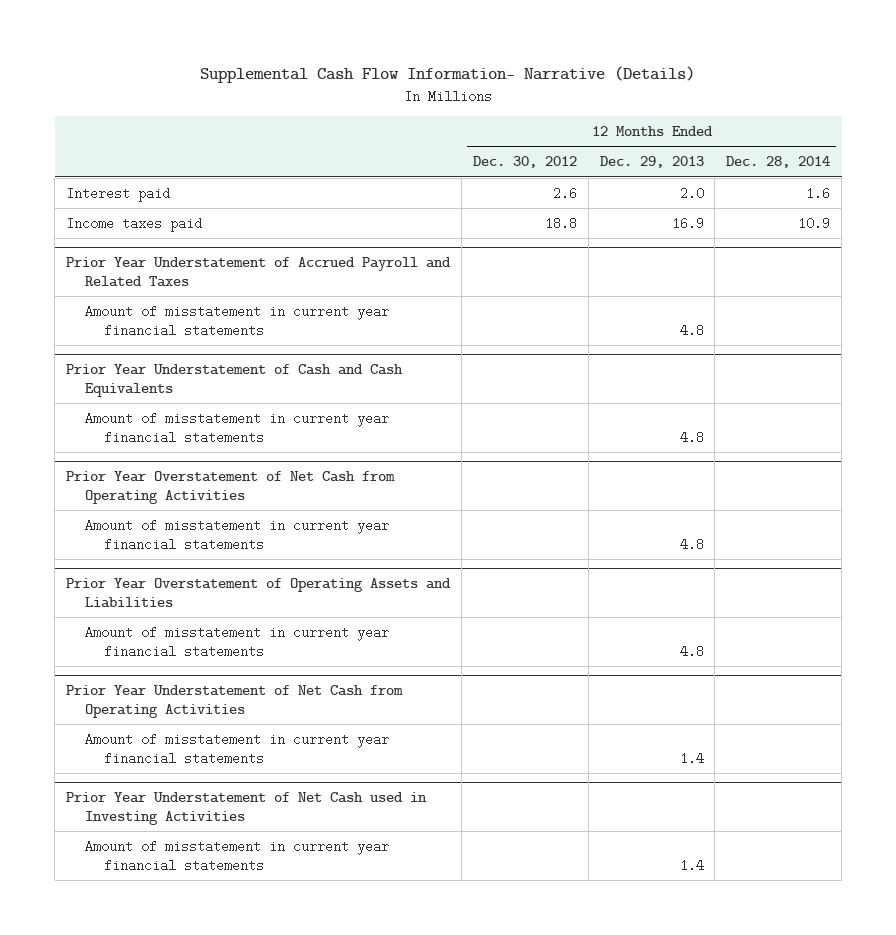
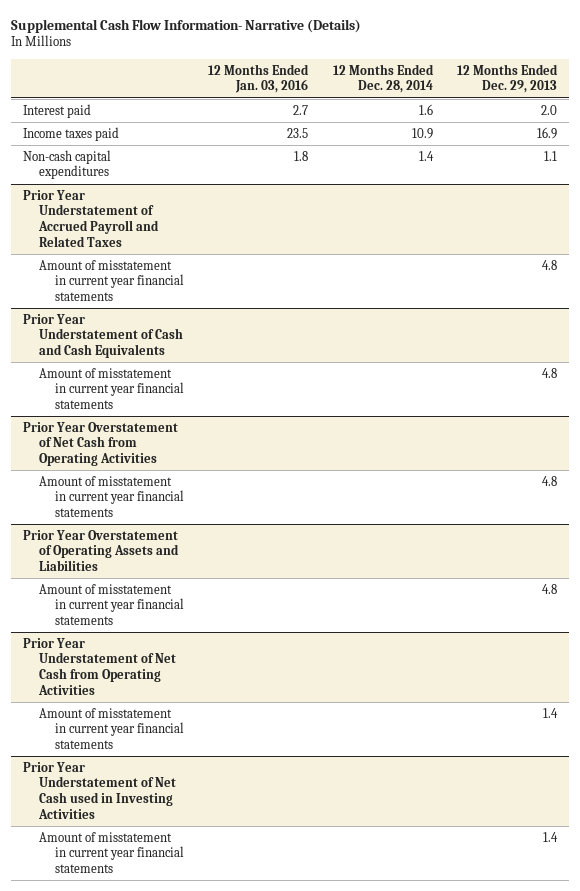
[472,156,577,169] Dec. 30, 2012 -> none
none -> [208,63,310,94] 12 Months Ended Jan. 03, 2016
none -> [22,149,111,180] Non-cash capital expenditures

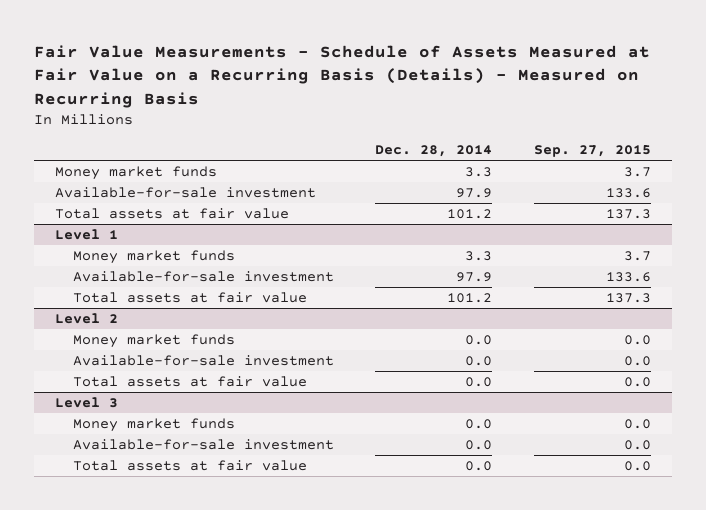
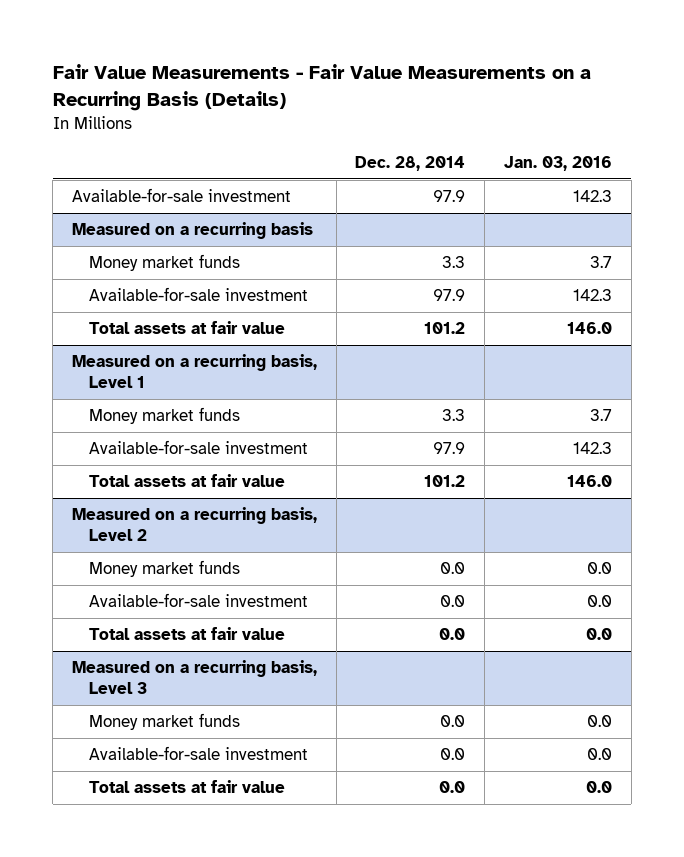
[33,45,650,108] Fair Value Measurements - Schedule of Assets Measured at Fair Value on a Recurring Basis (Details) - Measured on Recurring Basis -> [52,64,591,111] Fair Value Measurements - Fair Value Measurements on a Recurring Basis (Details)
[534,145,652,158] Sep. 27, 2015 -> none
none -> [504,156,613,172] Jan. 03, 2016
none -> [71,188,291,203] Available-for-sale investment
none -> [71,222,313,240] Measured on a recurring basis
[54,229,118,241] Level 1 -> none
none -> [71,354,317,389] Measured on a recurring basis, Level 1
[54,313,118,325] Level 2 -> none
none -> [71,507,317,542] Measured on a recurring basis, Level 2
[54,397,118,409] Level 3 -> none
none -> [71,660,317,695] Measured on a recurring basis, Level 3

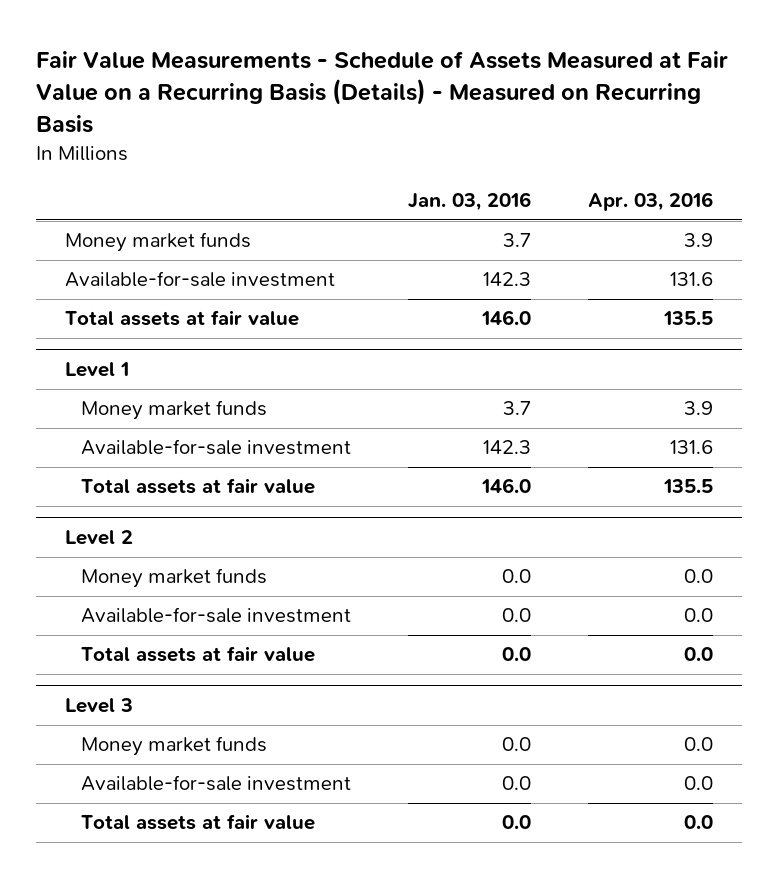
[52,64,591,111] Fair Value Measurements - Fair Value Measurements on a Recurring Basis (Details) -> [36,51,729,134] Fair Value Measurements - Schedule of Assets Measured at Fair Value on a Recurring Basis (Details) - Measured on Recurring Basis
[355,156,466,172] Dec. 28, 2014 -> none
none -> [588,192,714,212] Apr. 03, 2016
[71,188,291,203] Available-for-sale investment -> none
[71,222,313,240] Measured on a recurring basis -> none
[71,354,317,389] Measured on a recurring basis, Level 1 -> none
none -> [65,362,130,378] Level 1
[71,507,317,542] Measured on a recurring basis, Level 2 -> none
none -> [65,530,134,546] Level 2
[71,660,317,695] Measured on a recurring basis, Level 3 -> none
none -> [65,698,134,714] Level 3

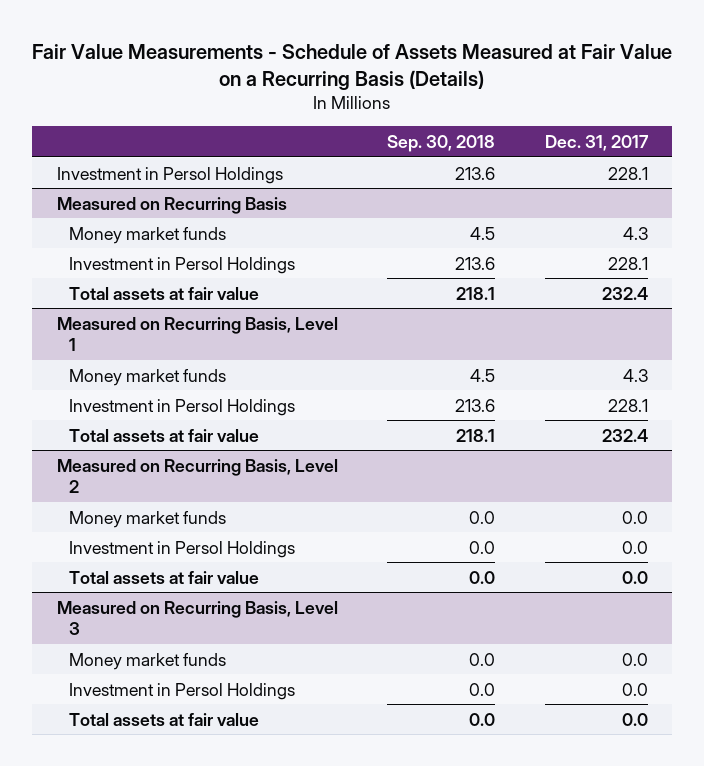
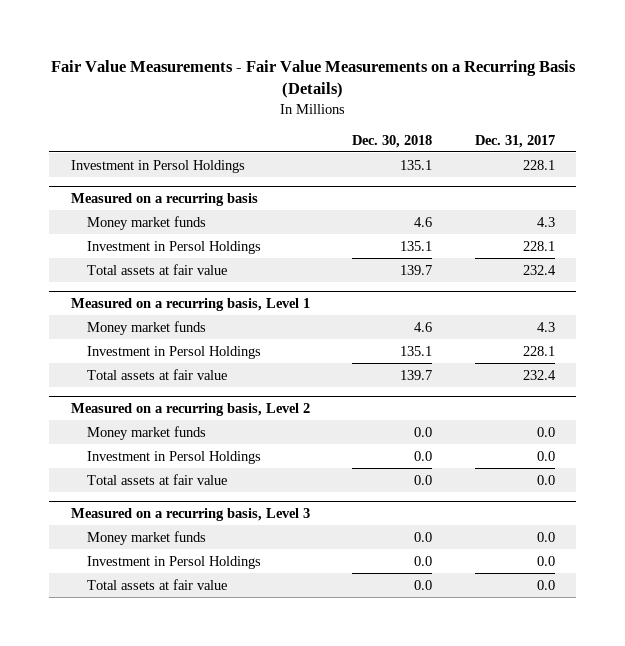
[32,43,673,90] Fair Value Measurements - Schedule of Assets Measured at Fair Value on a Recurring Basis (Details) -> [50,59,576,99] Fair Value Measurements - Fair Value Measurements on a Recurring Basis (Details)
[387,134,496,152] Sep. 30, 2018 -> none
none -> [352,134,433,148] Dec. 30, 2018
[56,196,287,214] Measured on Recurring Basis -> [70,192,258,206] Measured on a recurring basis
[56,316,338,351] Measured on Recurring Basis, Level 1 -> [70,297,310,311] Measured on a recurring basis, Level 1
[56,458,338,493] Measured on Recurring Basis, Level 2 -> [70,402,310,416] Measured on a recurring basis, Level 2
[56,600,338,635] Measured on Recurring Basis, Level 3 -> [70,507,310,521] Measured on a recurring basis, Level 3

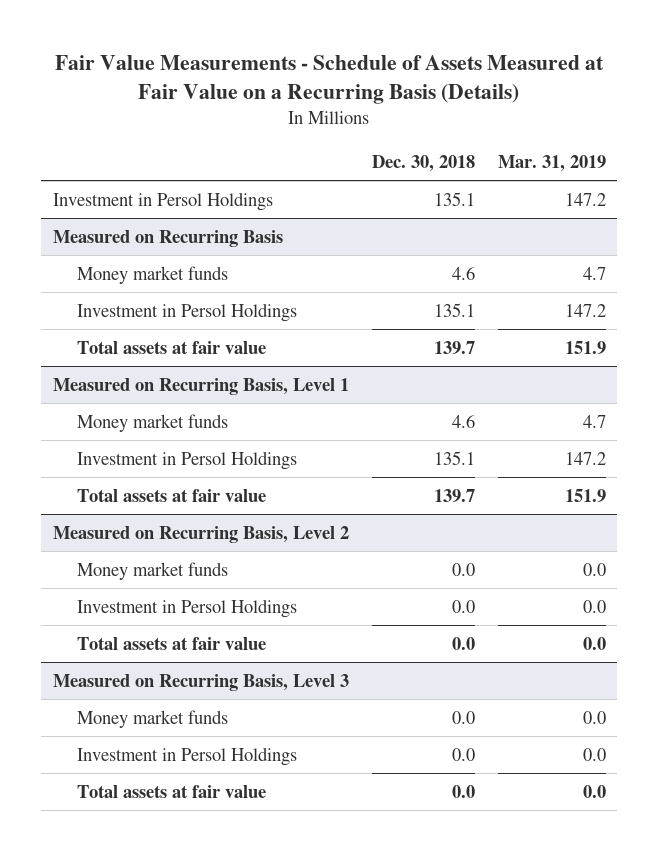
[50,59,576,99] Fair Value Measurements - Fair Value Measurements on a Recurring Basis (Details) -> [55,55,605,105] Fair Value Measurements - Schedule of Assets Measured at Fair Value on a Recurring Basis (Details)
[474,134,555,148] Dec. 31, 2017 -> none
none -> [497,154,606,172] Mar. 31, 2019
[70,192,258,206] Measured on a recurring basis -> [52,229,283,247] Measured on Recurring Basis
[70,297,310,311] Measured on a recurring basis, Level 1 -> [52,377,349,395] Measured on Recurring Basis, Level 1
[70,402,310,416] Measured on a recurring basis, Level 2 -> [52,525,349,543] Measured on Recurring Basis, Level 2
[70,507,310,521] Measured on a recurring basis, Level 3 -> [52,673,349,691] Measured on Recurring Basis, Level 3

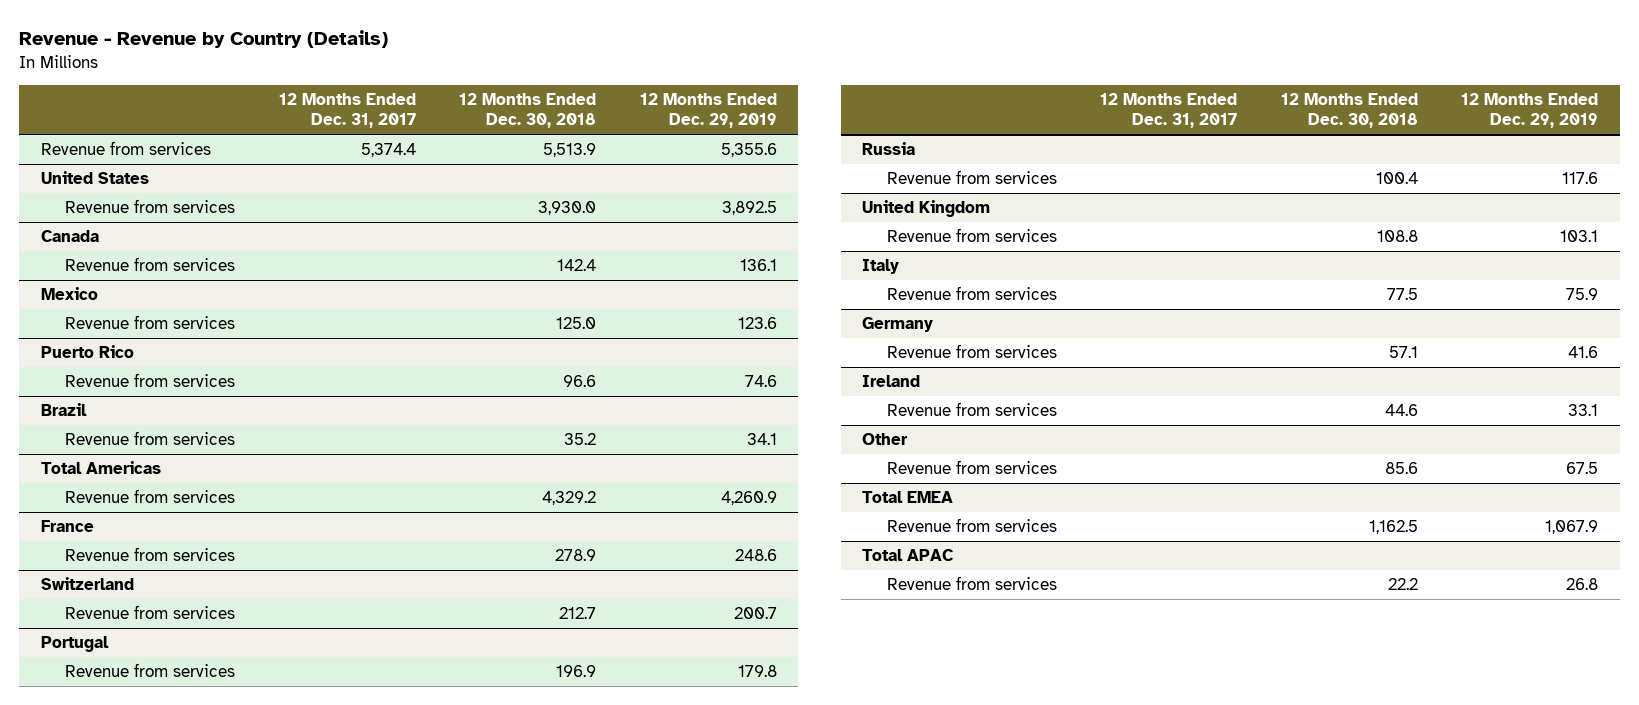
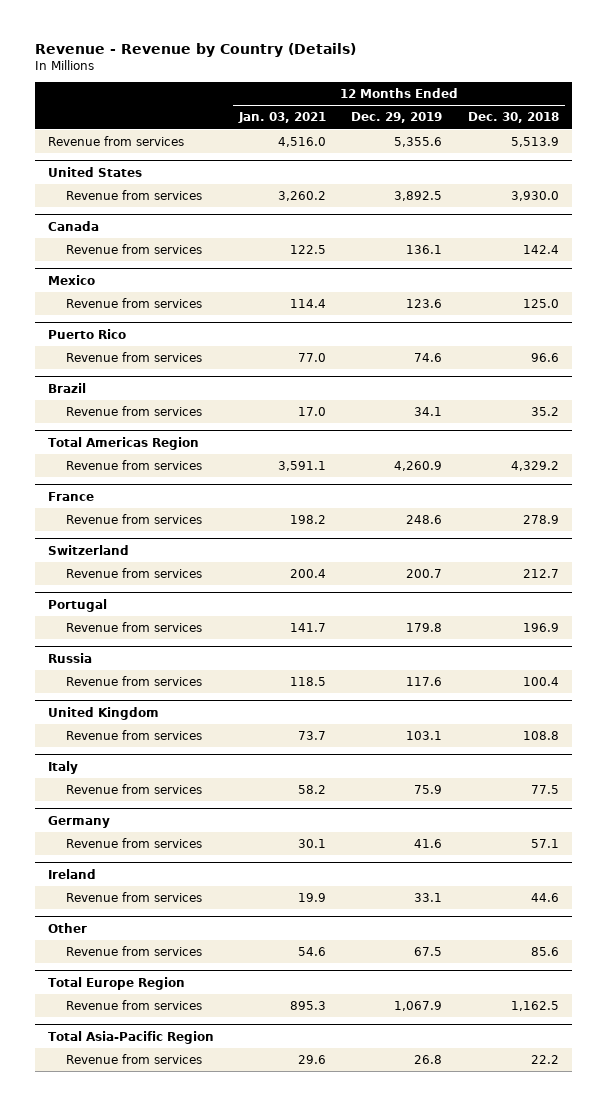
[278,93,416,129] 12 Months Ended Dec. 31, 2017 -> none
none -> [237,112,326,124] Jan. 03, 2021
[41,461,162,475] Total Americas -> [47,436,199,450] Total Americas Region
[862,491,954,504] Total EMEA -> [47,976,185,990] Total Europe Region
[862,549,955,562] Total APAC -> [47,1030,214,1044] Total Asia-Pacific Region

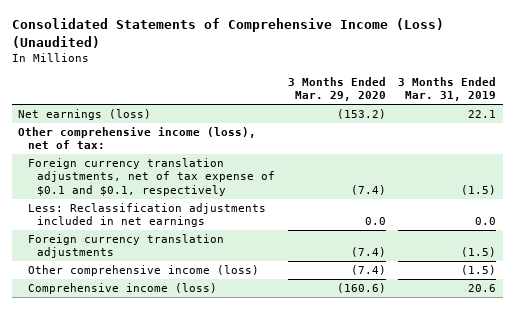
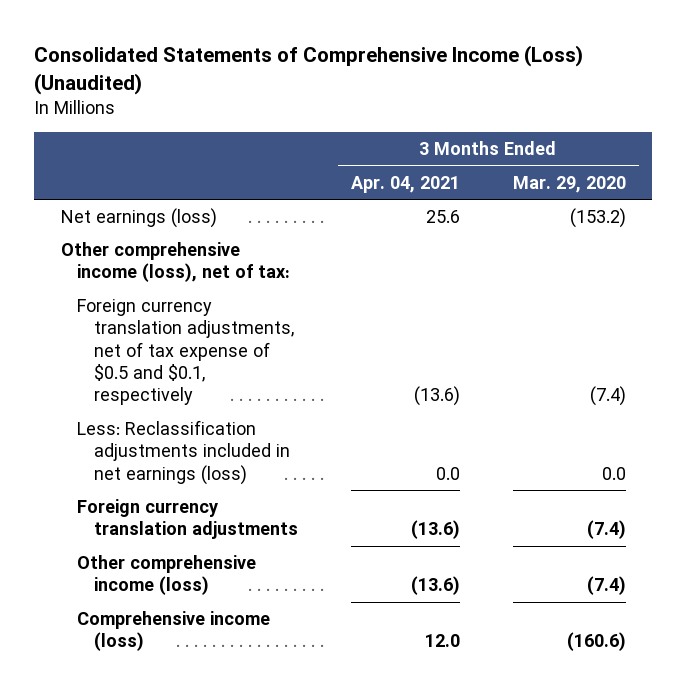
[398,77,497,102] 3 Months Ended Mar. 31, 2019 -> none
none -> [350,175,460,193] Apr. 04, 2021
[27,158,276,196] Foreign currency translation adjustments, net of tax expense of $0.1 and $0.1, respectively -> [77,299,294,406] Foreign currency translation adjustments, net of tax expense of $0.5 and $0.1, respectively
[27,203,266,228] Less: Reclassification adjustments included in net earnings -> [77,420,290,485] Less: Reclassification adjustments included in net earnings (loss)

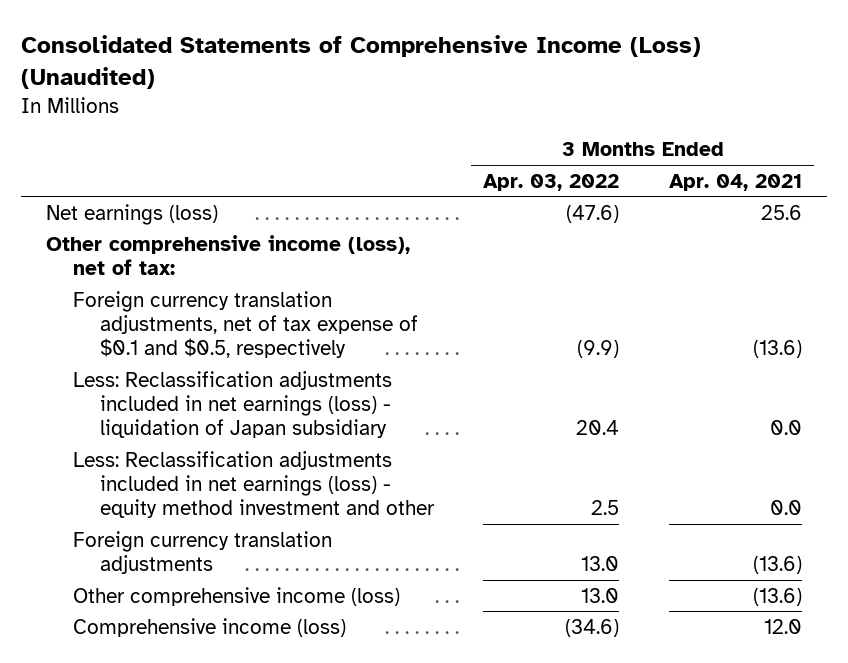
[512,175,626,193] Mar. 29, 2020 -> none
none -> [483,173,620,191] Apr. 03, 2022
[77,299,294,406] Foreign currency translation adjustments, net of tax expense of $0.5 and $0.1, respectively -> [72,290,418,359] Foreign currency translation adjustments, net of tax expense of $0.1 and $0.5, respectively
[77,420,290,485] Less: Reclassification adjustments included in net earnings (loss) -> [72,370,392,439] Less: Reclassification adjustments included in net earnings (loss) - liquidation of Japan subsidiary
none -> [72,450,435,519] Less: Reclassification adjustments included in net earnings (loss) - equity method investment and other

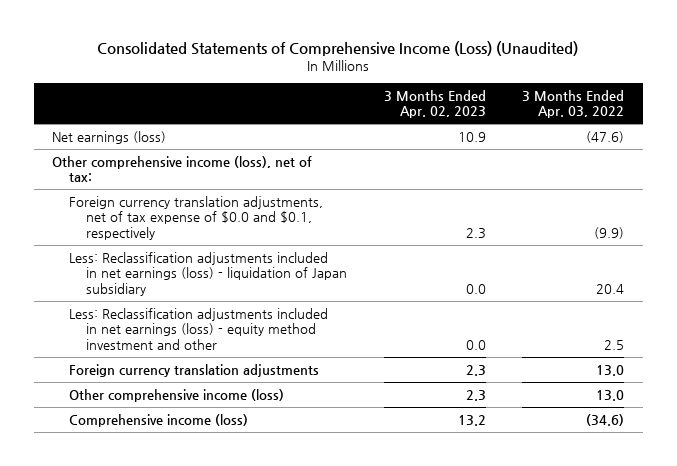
[669,173,803,191] Apr. 04, 2021 -> none
none -> [383,89,486,119] 3 Months Ended Apr. 02, 2023
[72,290,418,359] Foreign currency translation adjustments, net of tax expense of $0.1 and $0.5, respectively -> [68,195,323,240] Foreign currency translation adjustments, net of tax expense of $0.0 and $0.1, respectively

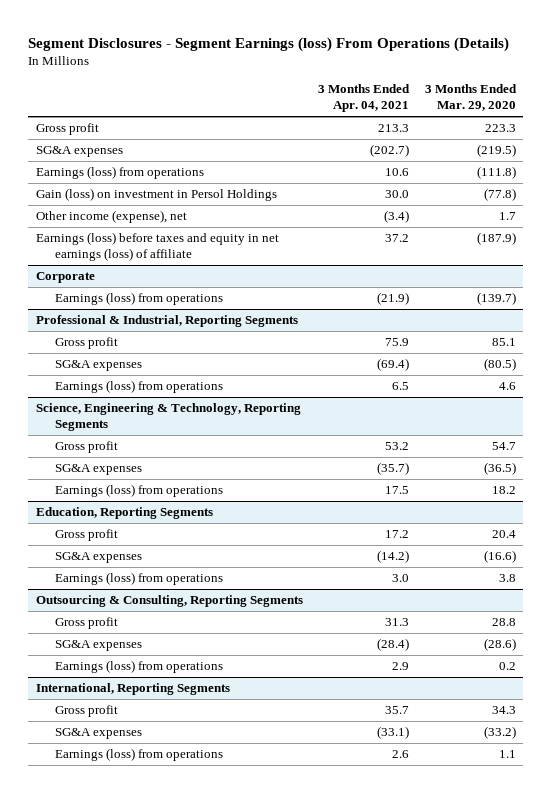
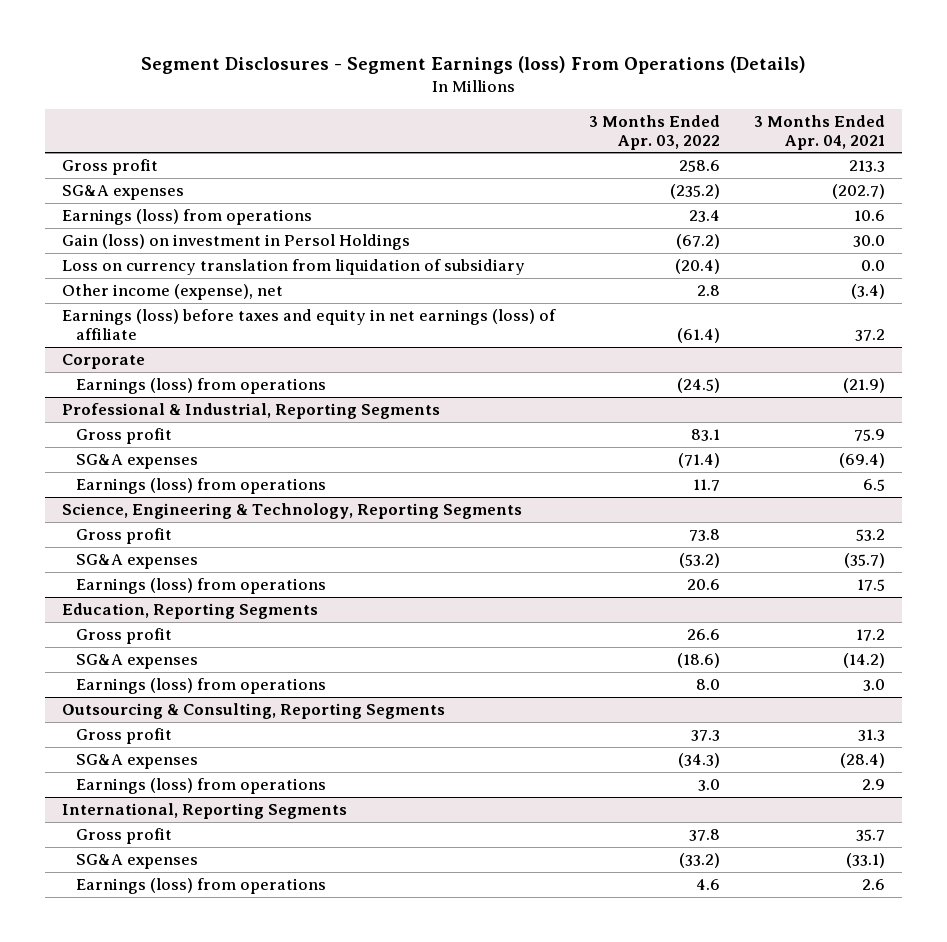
[424,84,517,112] 3 Months Ended Mar. 29, 2020 -> none
none -> [589,114,721,150] 3 Months Ended Apr. 03, 2022
none -> [62,258,526,275] Loss on currency translation from liquidation of subsidiary

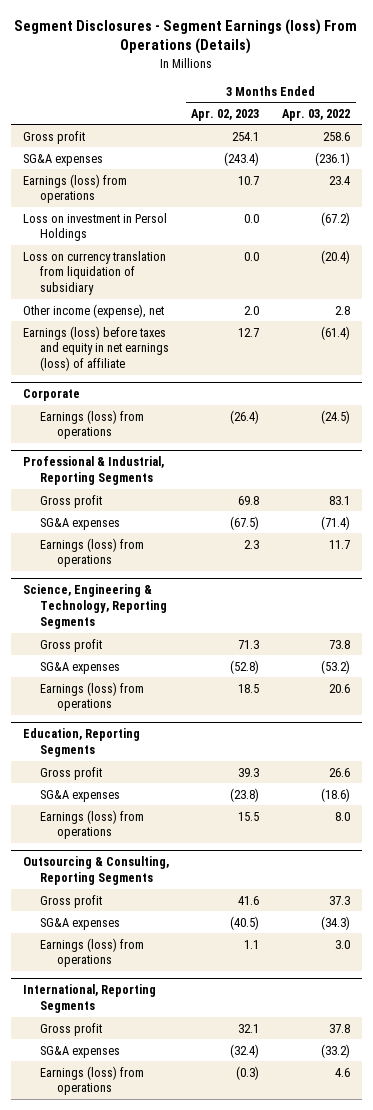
[754,114,886,150] 3 Months Ended Apr. 04, 2021 -> none
none -> [191,108,260,121] Apr. 02, 2023
[670,183,721,199] (235.2) -> [315,151,351,166] (236.1)
[62,233,411,250] Gain (loss) on investment in Persol Holdings -> [22,212,167,242] Loss on investment in Persol Holdings

